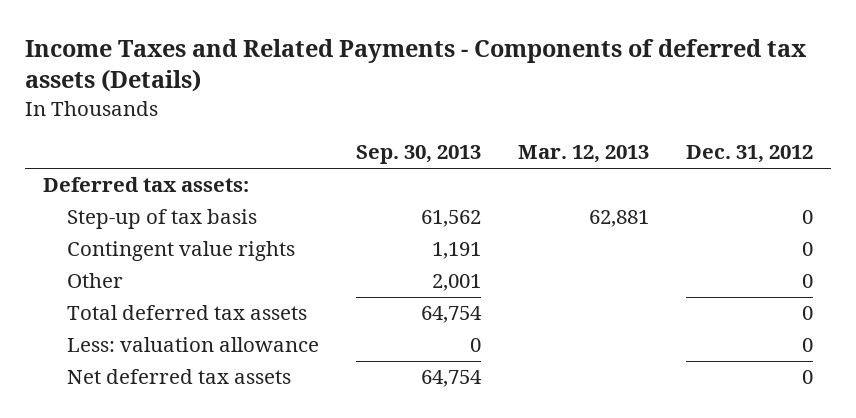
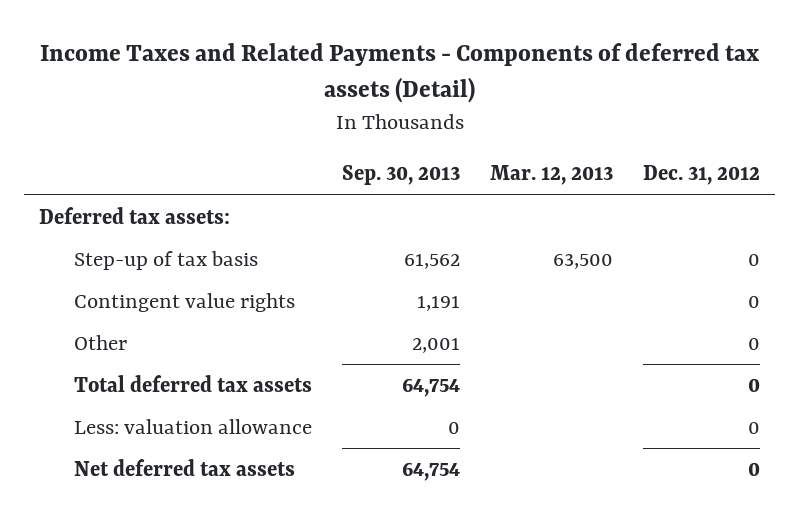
[24,38,807,93] Income Taxes and Related Payments - Components of deferred tax assets (Details) -> [39,42,759,104] Income Taxes and Related Payments - Components of deferred tax assets (Detail)
[588,210,649,228] 62,881 -> [553,252,614,269] 63,500

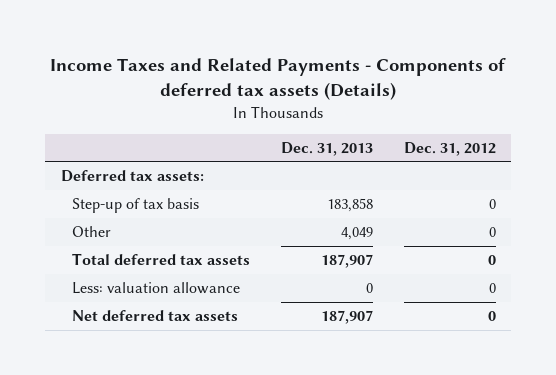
[39,42,759,104] Income Taxes and Related Payments - Components of deferred tax assets (Detail) -> [50,57,507,100] Income Taxes and Related Payments - Components of deferred tax assets (Details)
[341,165,460,186] Sep. 30, 2013 -> none
[490,165,614,186] Mar. 12, 2013 -> none
none -> [281,141,374,156] Dec. 31, 2013
[73,292,295,312] Contingent value rights -> none

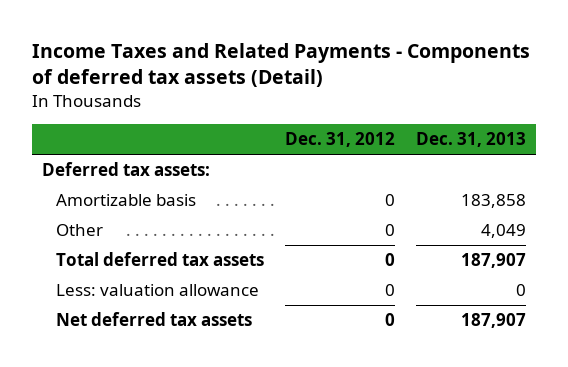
[50,57,507,100] Income Taxes and Related Payments - Components of deferred tax assets (Details) -> [32,43,531,88] Income Taxes and Related Payments - Components of deferred tax assets (Detail)
[72,198,200,214] Step-up of tax basis -> [56,194,197,207] Amortizable basis

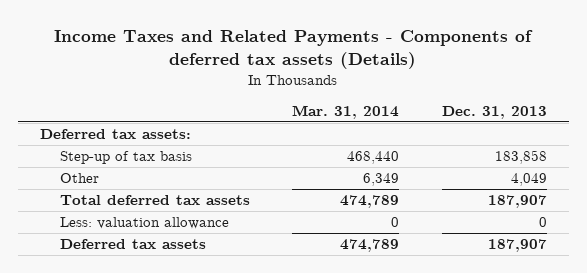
[32,43,531,88] Income Taxes and Related Payments - Components of deferred tax assets (Detail) -> [54,29,534,69] Income Taxes and Related Payments - Components of deferred tax assets (Details)
[285,132,396,148] Dec. 31, 2012 -> none
none -> [292,104,400,119] Mar. 31, 2014
[56,194,197,207] Amortizable basis -> [59,151,192,165] Step-up of tax basis
[56,312,253,327] Net deferred tax assets -> [59,239,206,250] Deferred tax assets

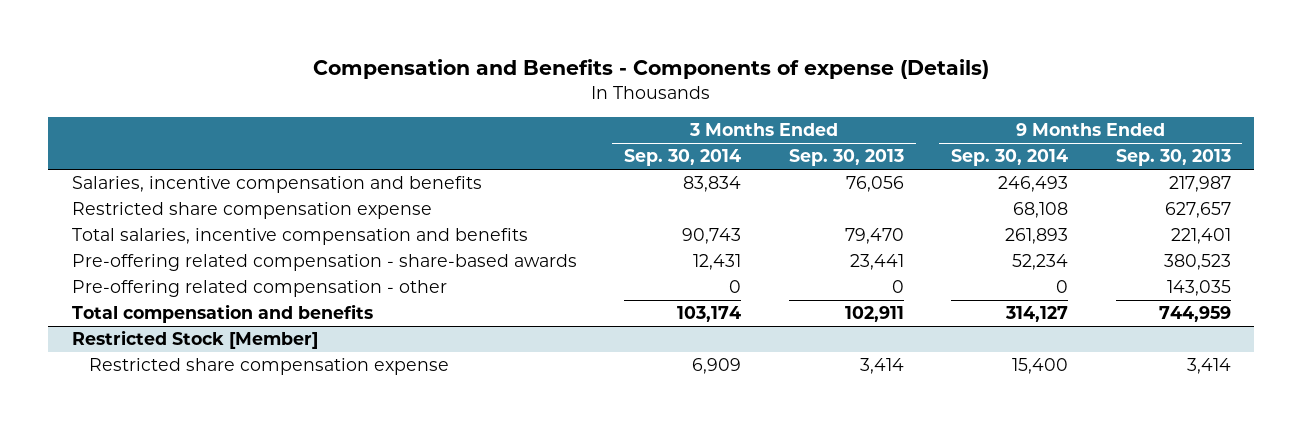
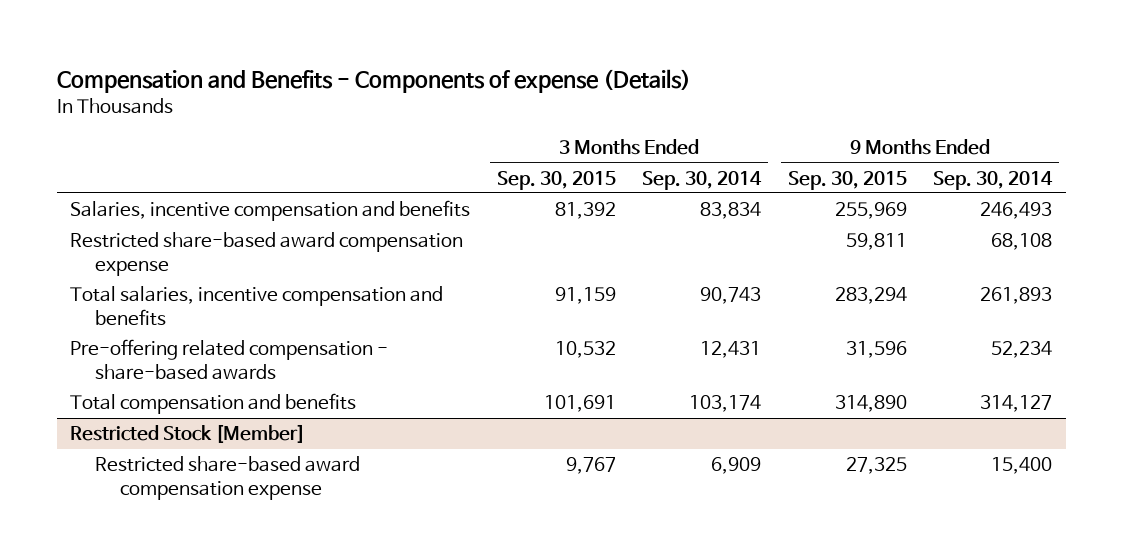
[788,149,904,167] Sep. 30, 2013 -> none
[1115,149,1231,167] Sep. 30, 2013 -> none
none -> [496,170,616,190] Sep. 30, 2015
none -> [787,170,907,190] Sep. 30, 2015
[71,202,432,220] Restricted share compensation expense -> [70,232,464,276] Restricted share-based award compensation expense
[71,280,447,298] Pre-offering related compensation - other -> none
[89,358,450,376] Restricted share compensation expense -> [94,456,360,500] Restricted share-based award compensation expense

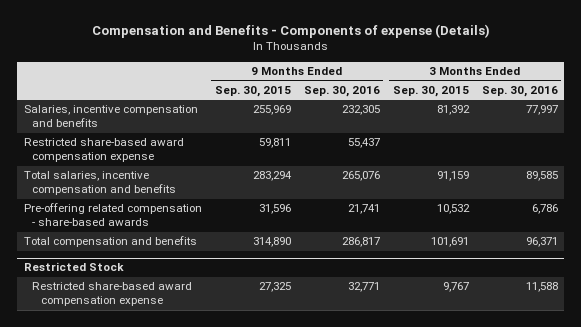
[642,170,763,190] Sep. 30, 2014 -> none
[933,170,1054,190] Sep. 30, 2014 -> none
none -> [303,85,380,97] Sep. 30, 2016
none -> [481,85,558,97] Sep. 30, 2016
[70,424,306,444] Restricted Stock [Member] -> [23,262,124,272] Restricted Stock

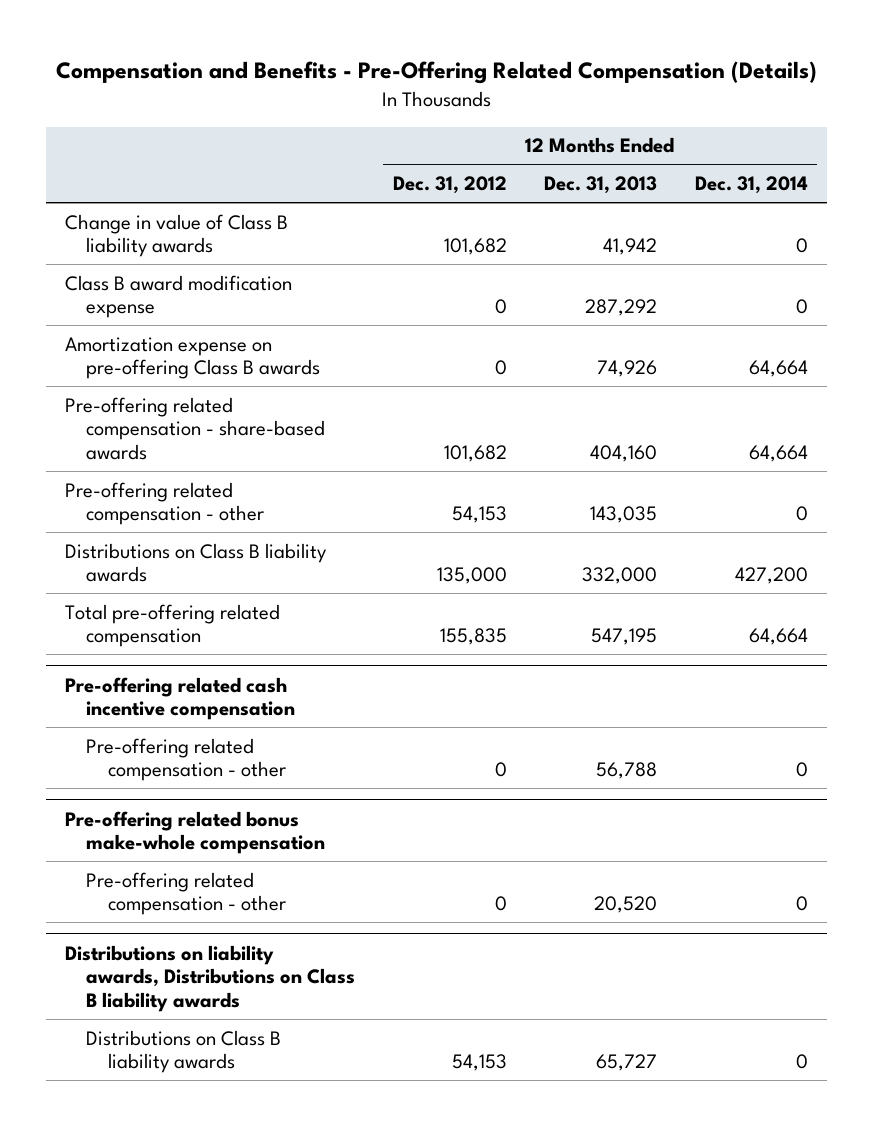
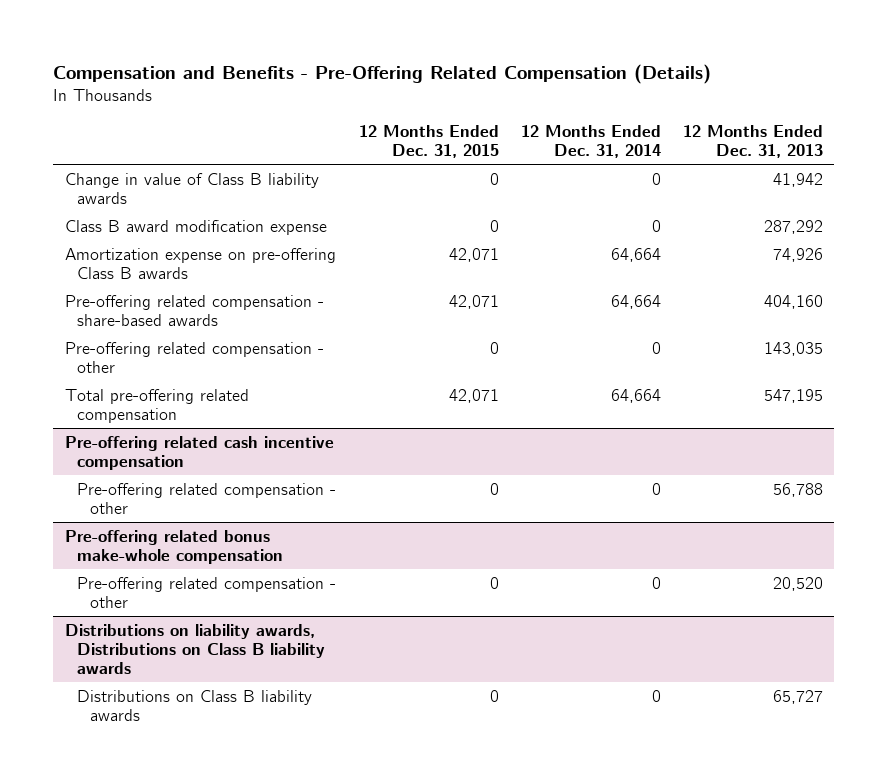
[392,176,507,195] Dec. 31, 2012 -> none
none -> [358,125,499,159] 12 Months Ended Dec. 31, 2015
[65,542,328,583] Distributions on Class B liability awards -> none

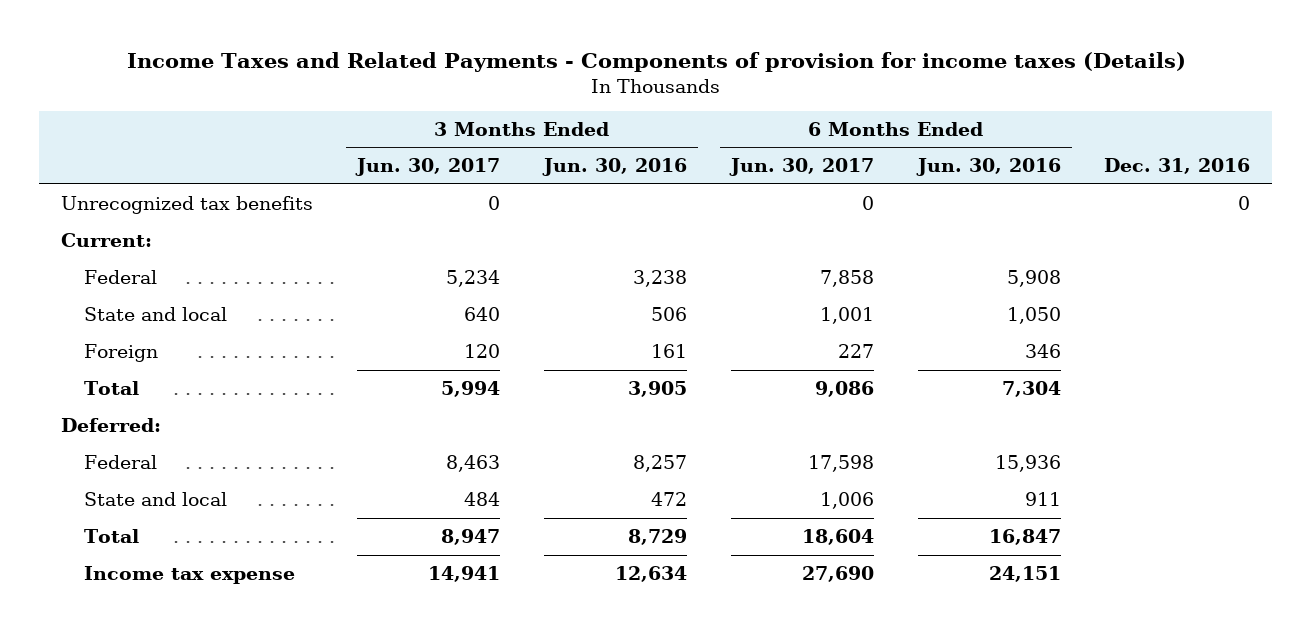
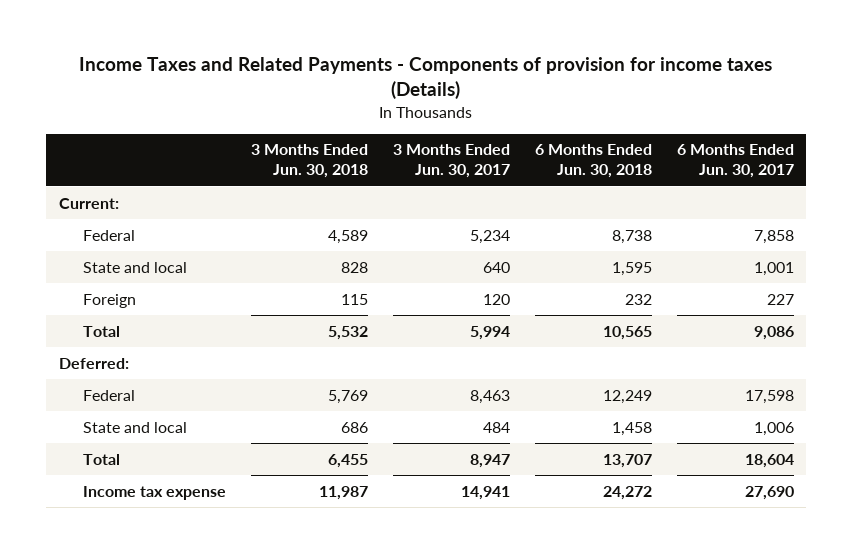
[542,158,688,177] Jun. 30, 2016 -> none
[915,158,1061,177] Jun. 30, 2016 -> none
[1104,158,1251,175] Dec. 31, 2016 -> none
none -> [251,144,369,179] 3 Months Ended Jun. 30, 2018
none -> [535,144,653,179] 6 Months Ended Jun. 30, 2018
[61,195,314,214] Unrecognized tax benefits -> none

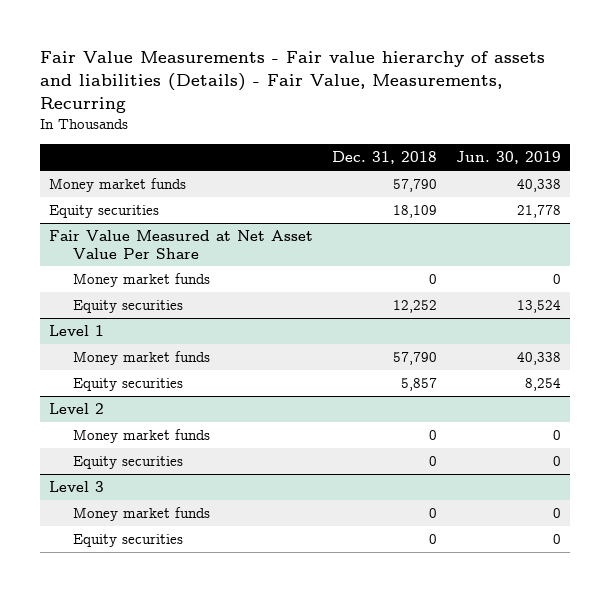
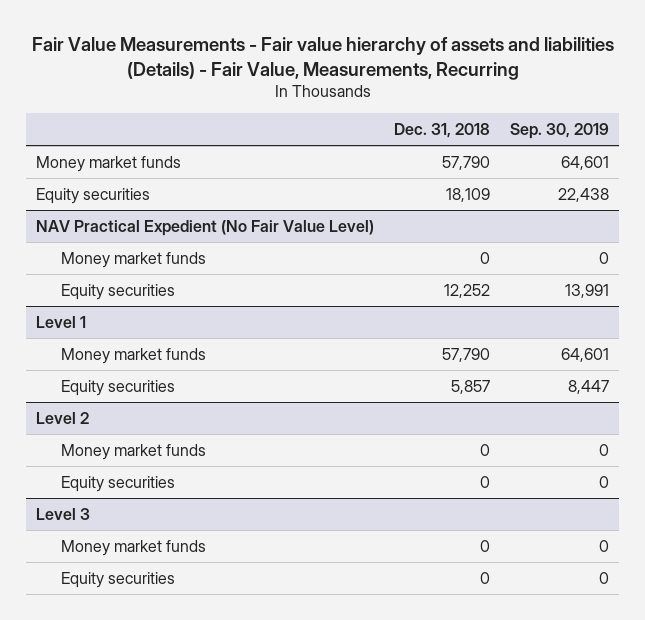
[455,151,561,165] Jun. 30, 2019 -> none
none -> [510,123,610,140] Sep. 30, 2019
[49,230,314,259] Fair Value Measured at Net Asset Value Per Share -> [36,219,375,236] NAV Practical Expedient (No Fair Value Level)

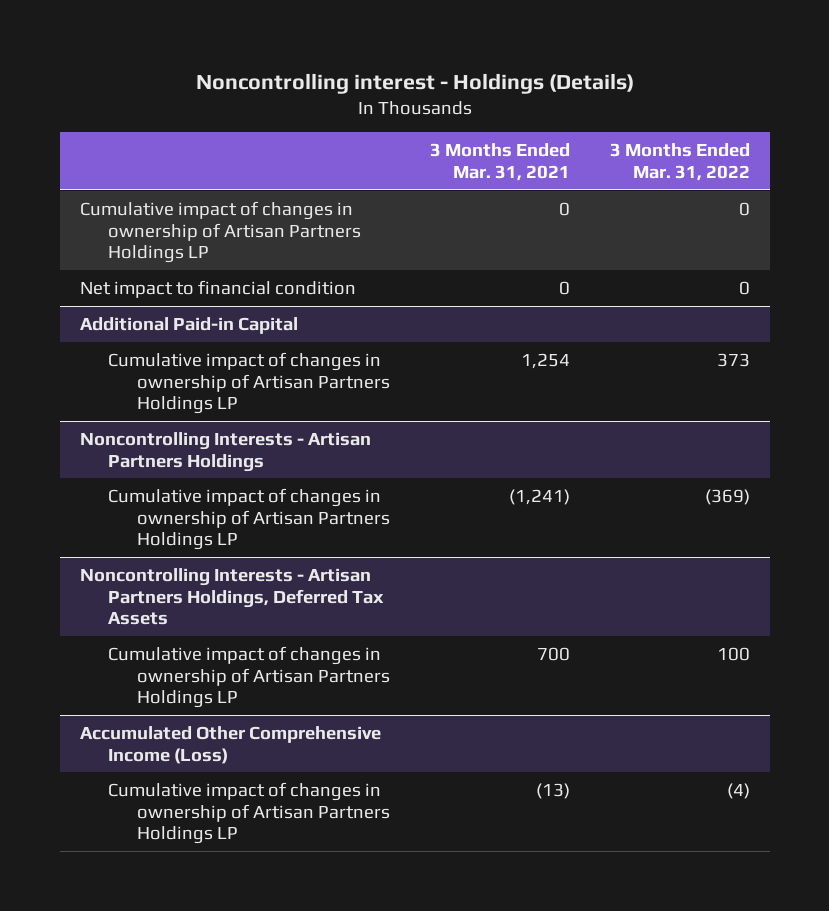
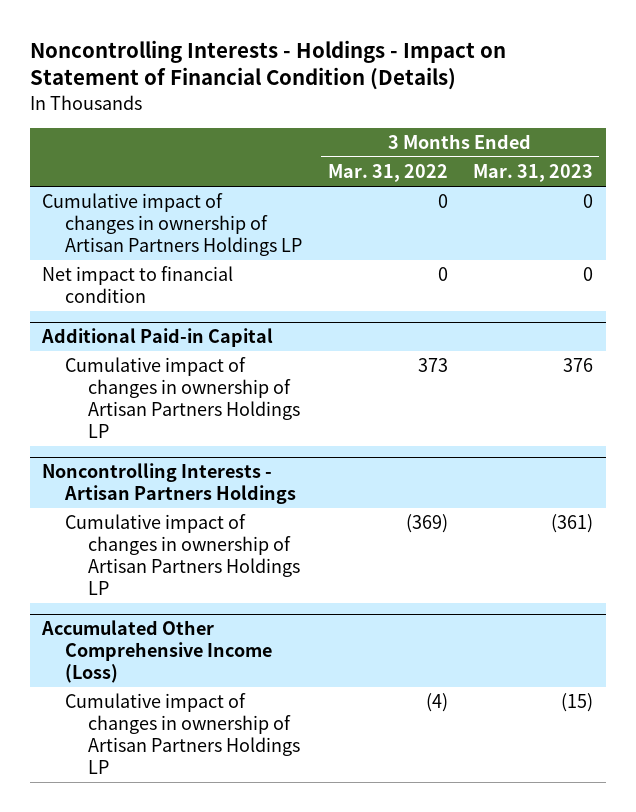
[195,72,634,94] Noncontrolling interest - Holdings (Details) -> [29,39,506,91] Noncontrolling Interests - Holdings - Impact on Statement of Financial Condition (Details)
[430,143,571,181] 3 Months Ended Mar. 31, 2021 -> none
none -> [473,164,594,183] Mar. 31, 2023
[79,567,385,626] Noncontrolling Interests - Artisan Partners Holdings, Deferred Tax Assets -> none
[108,645,391,709] Cumulative impact of changes in ownership of Artisan Partners Holdings LP -> none

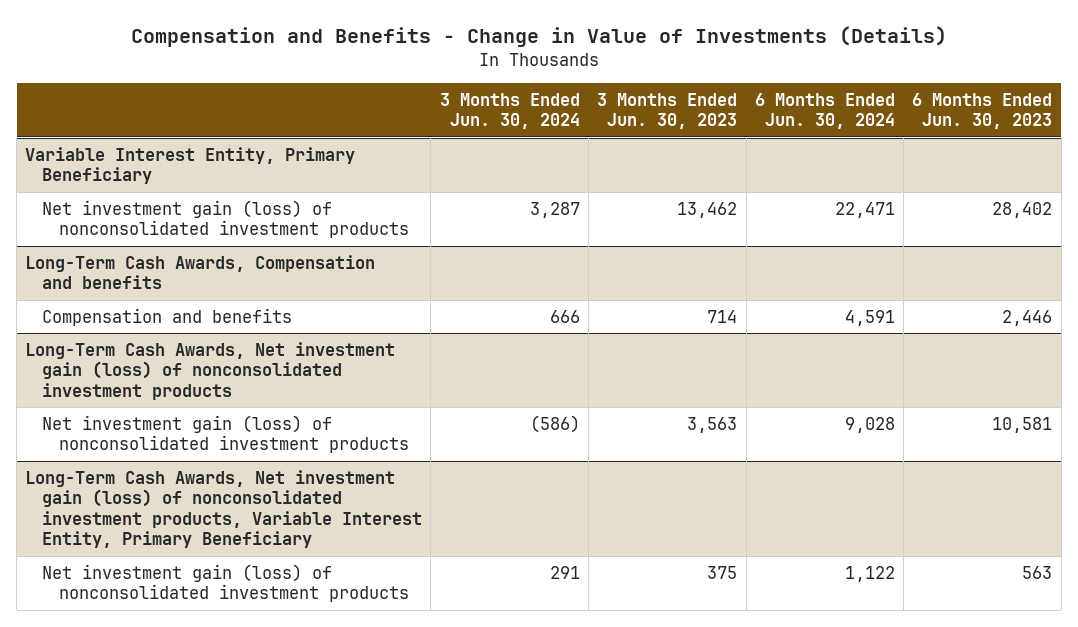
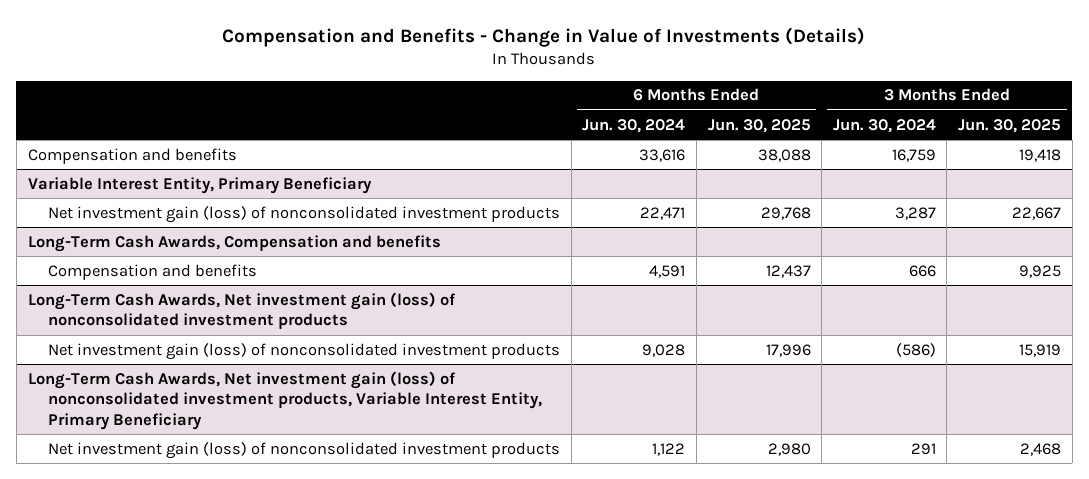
[597,92,738,130] 3 Months Ended Jun. 30, 2023 -> none
[912,92,1053,130] 6 Months Ended Jun. 30, 2023 -> none
none -> [707,118,811,133] Jun. 30, 2025
none -> [958,118,1062,133] Jun. 30, 2025
none -> [27,147,237,164] Compensation and benefits

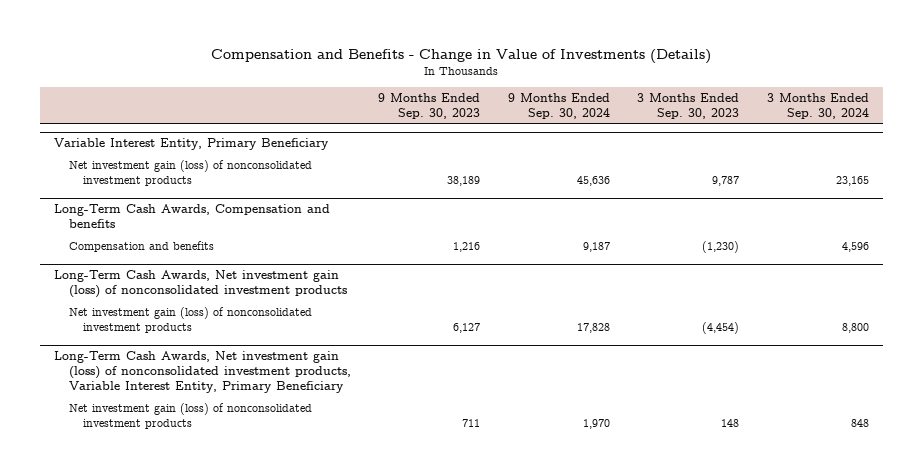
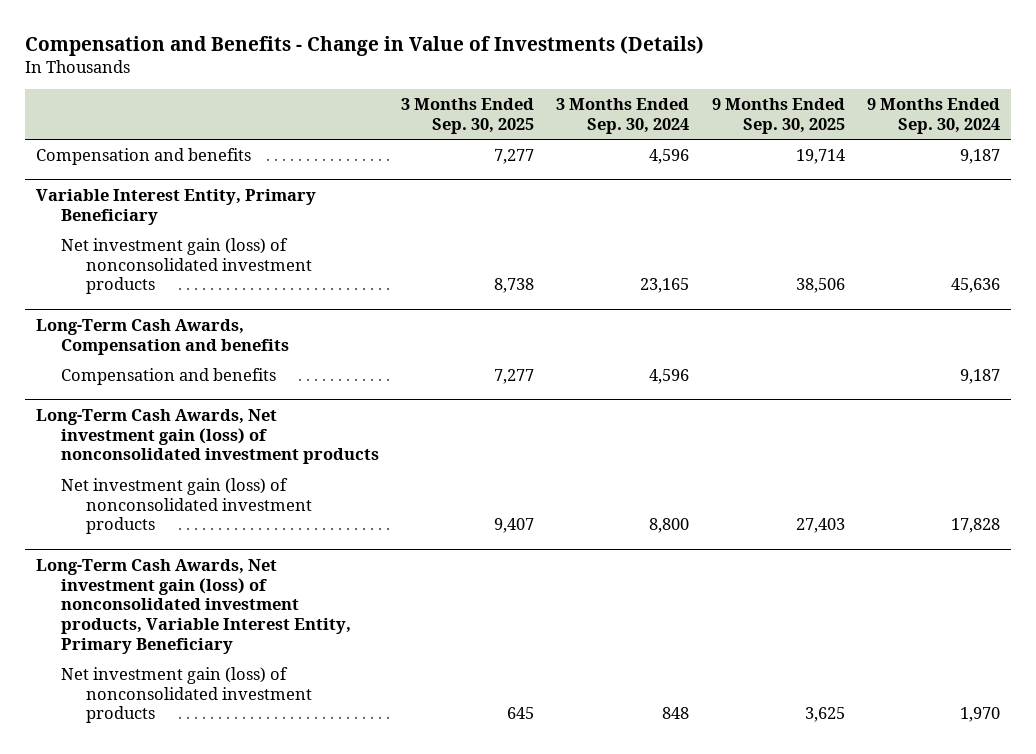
[378,93,481,119] 9 Months Ended Sep. 30, 2023 -> none
[637,93,740,119] 3 Months Ended Sep. 30, 2023 -> none
none -> [401,98,535,134] 3 Months Ended Sep. 30, 2025
none -> [711,98,845,134] 9 Months Ended Sep. 30, 2025
none -> [36,148,252,166] Compensation and benefits

